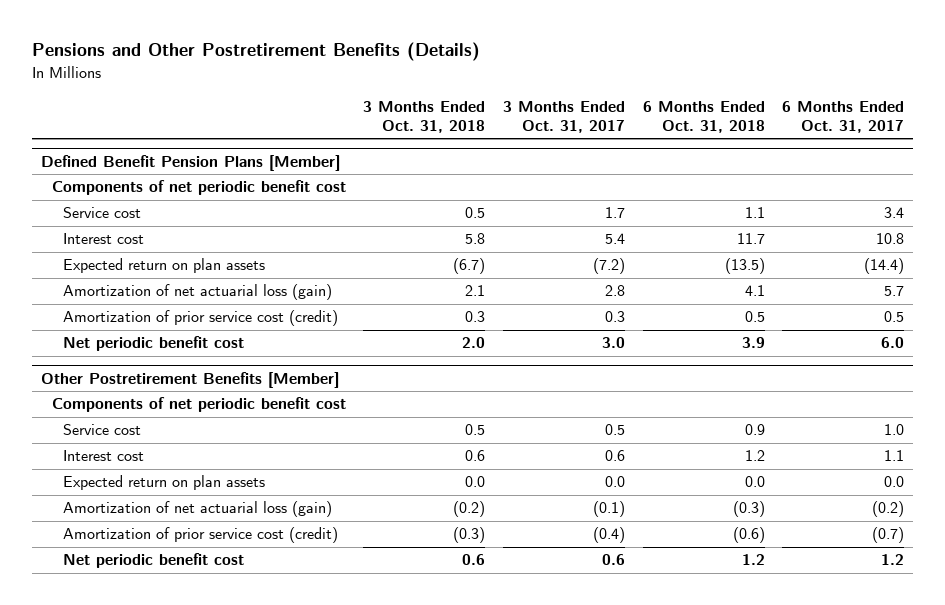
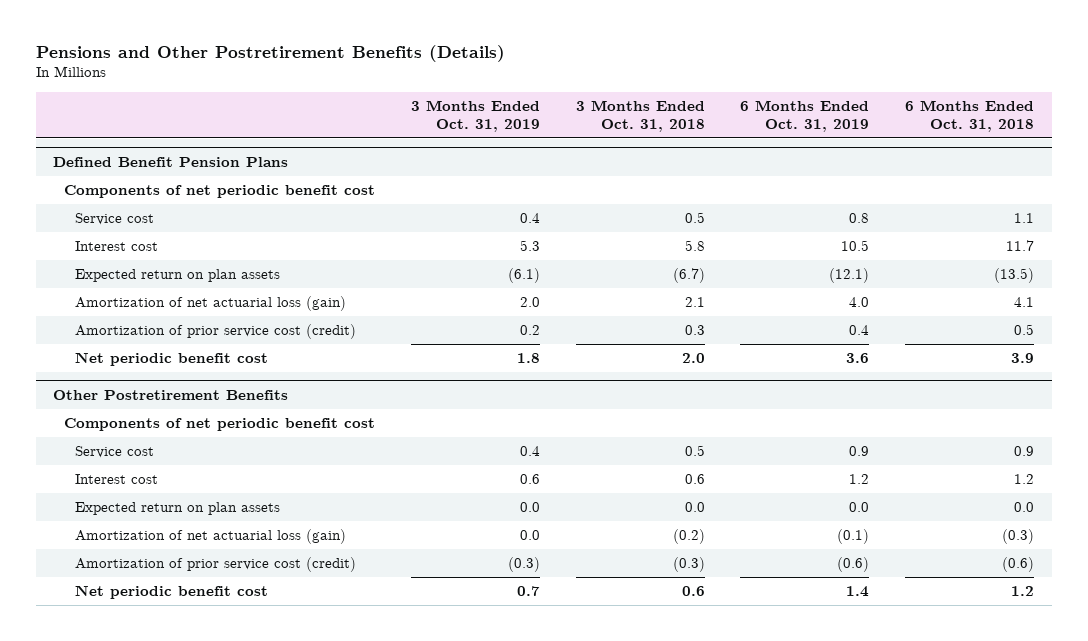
[502,100,625,134] 3 Months Ended Oct. 31, 2017 -> none
[782,100,905,134] 6 Months Ended Oct. 31, 2017 -> none
none -> [411,99,541,132] 3 Months Ended Oct. 31, 2019
none -> [740,99,870,132] 6 Months Ended Oct. 31, 2019
[40,154,340,171] Defined Benefit Pension Plans [Member] -> [53,156,289,167] Defined Benefit Pension Plans
[40,371,339,388] Other Postretirement Benefits [Member] -> [53,389,289,400] Other Postretirement Benefits

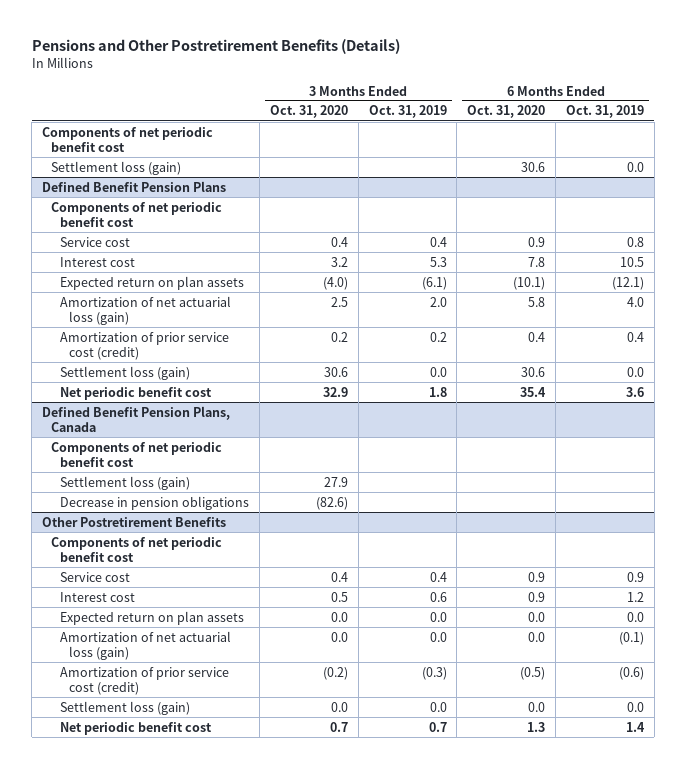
[575,99,705,132] 3 Months Ended Oct. 31, 2018 -> none
[905,99,1035,132] 6 Months Ended Oct. 31, 2018 -> none
none -> [269,105,348,119] Oct. 31, 2020
none -> [467,105,546,119] Oct. 31, 2020
none -> [41,126,213,152] Components of net periodic benefit cost
none -> [51,160,182,175] Settlement loss (gain)
none -> [60,365,191,380] Settlement loss (gain)
none -> [41,405,230,432] Defined Benefit Pension Plans, Canada
none -> [51,441,223,467] Components of net periodic benefit cost
none -> [60,475,191,490] Settlement loss (gain)
none -> [60,495,250,510] Decrease in pension obligations
none -> [60,700,191,715] Settlement loss (gain)

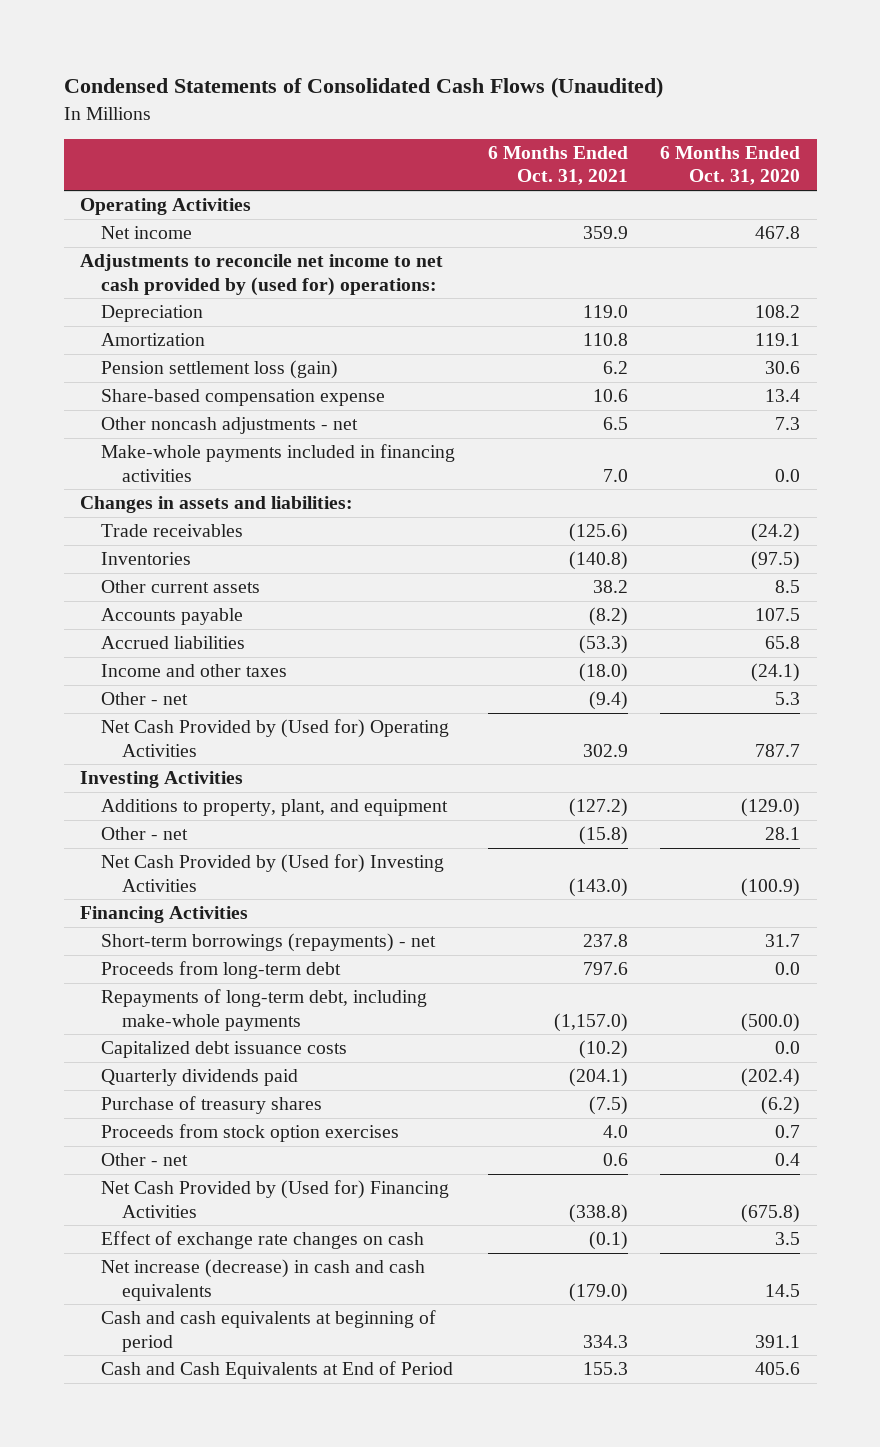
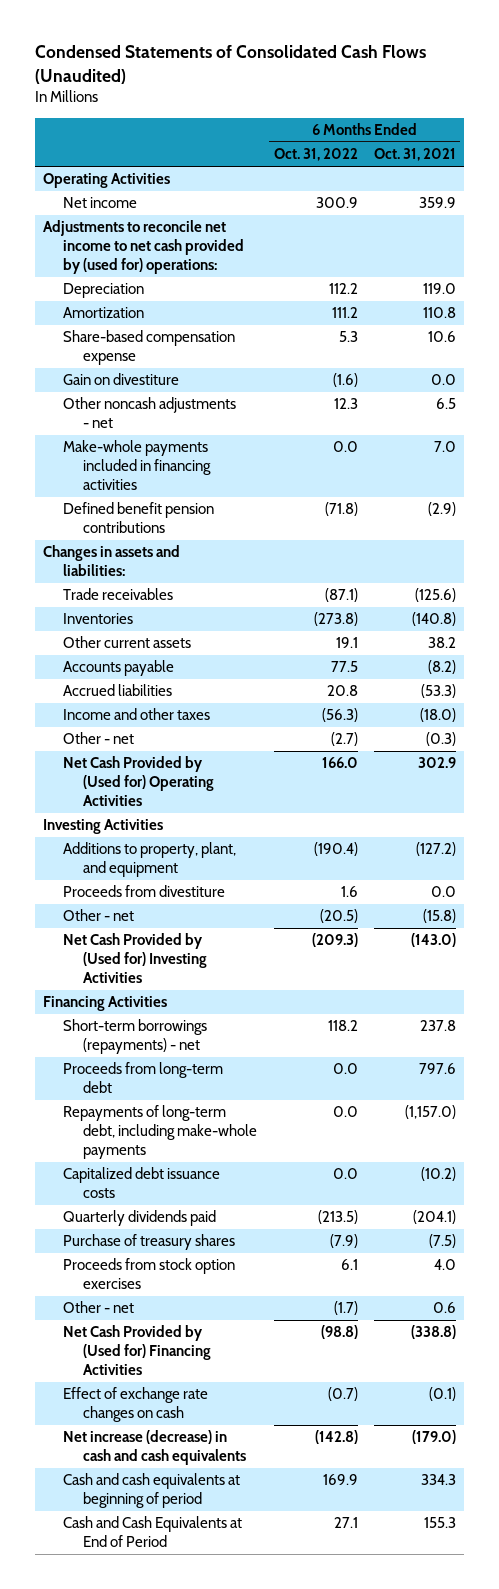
[660,146,801,186] 6 Months Ended Oct. 31, 2020 -> none
none -> [273,148,358,162] Oct. 31, 2022
[100,360,338,380] Pension settlement loss (gain) -> none
none -> [63,373,180,386] Gain on divestiture
none -> [63,502,215,534] Defined benefit pension contributions
[588,691,628,711] (9.4) -> [426,732,457,747] (0.3)
none -> [63,885,226,898] Proceeds from divestiture

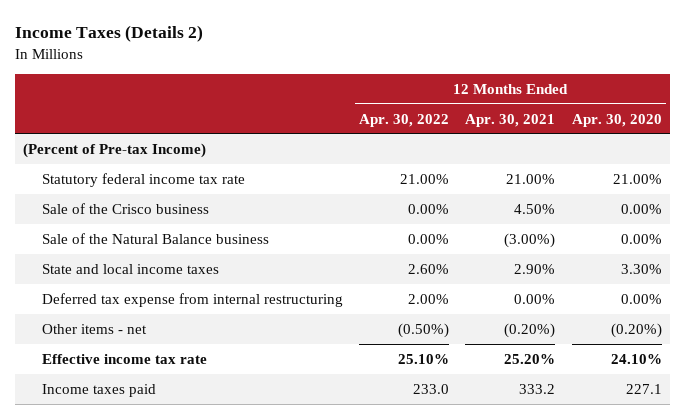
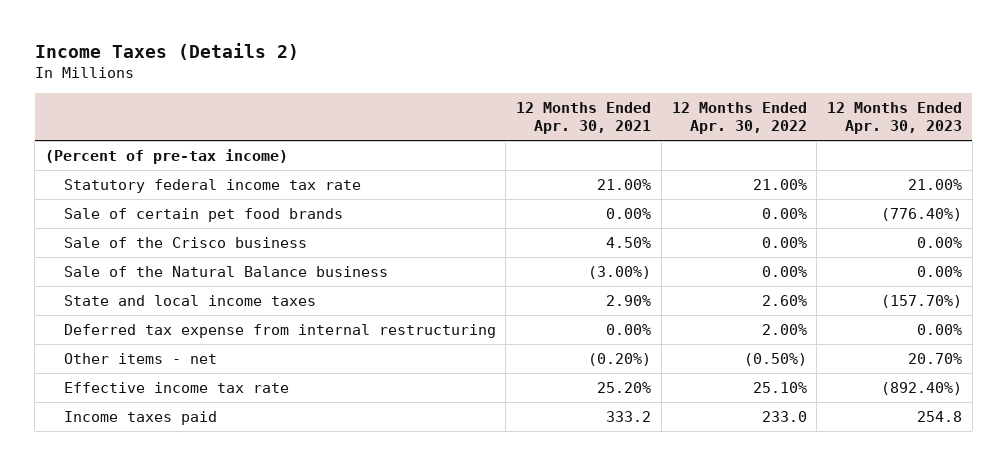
[571,113,662,127] Apr. 30, 2020 -> none
none -> [827,102,963,134] 12 Months Ended Apr. 30, 2023
[22,142,206,158] (Percent of Pre-tax Income) -> [44,149,288,165] (Percent of pre-tax income)
none -> [63,208,343,223] Sale of certain pet food brands

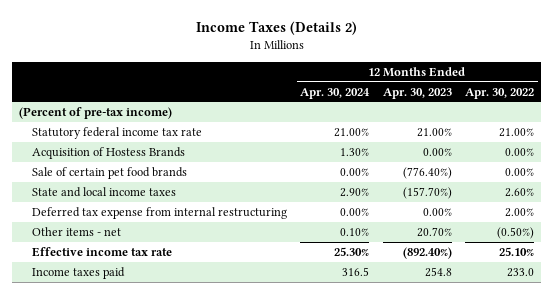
[516,102,652,134] 12 Months Ended Apr. 30, 2021 -> none
none -> [300,87,371,99] Apr. 30, 2024
none -> [31,146,185,159] Acquisition of Hostess Brands
[63,237,307,249] Sale of the Crisco business -> none
[63,266,388,278] Sale of the Natural Balance business -> none

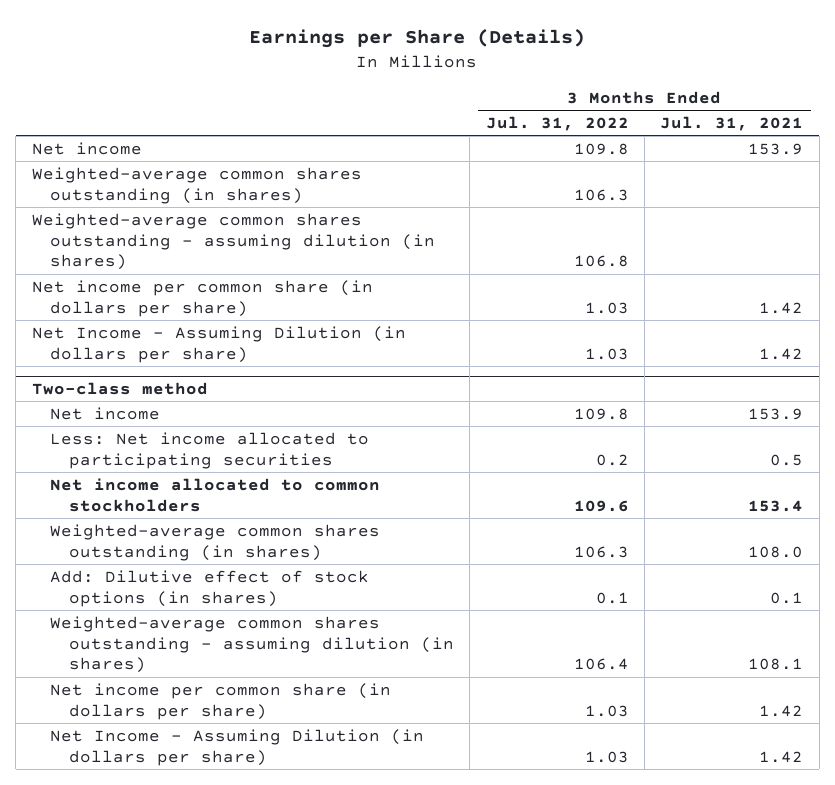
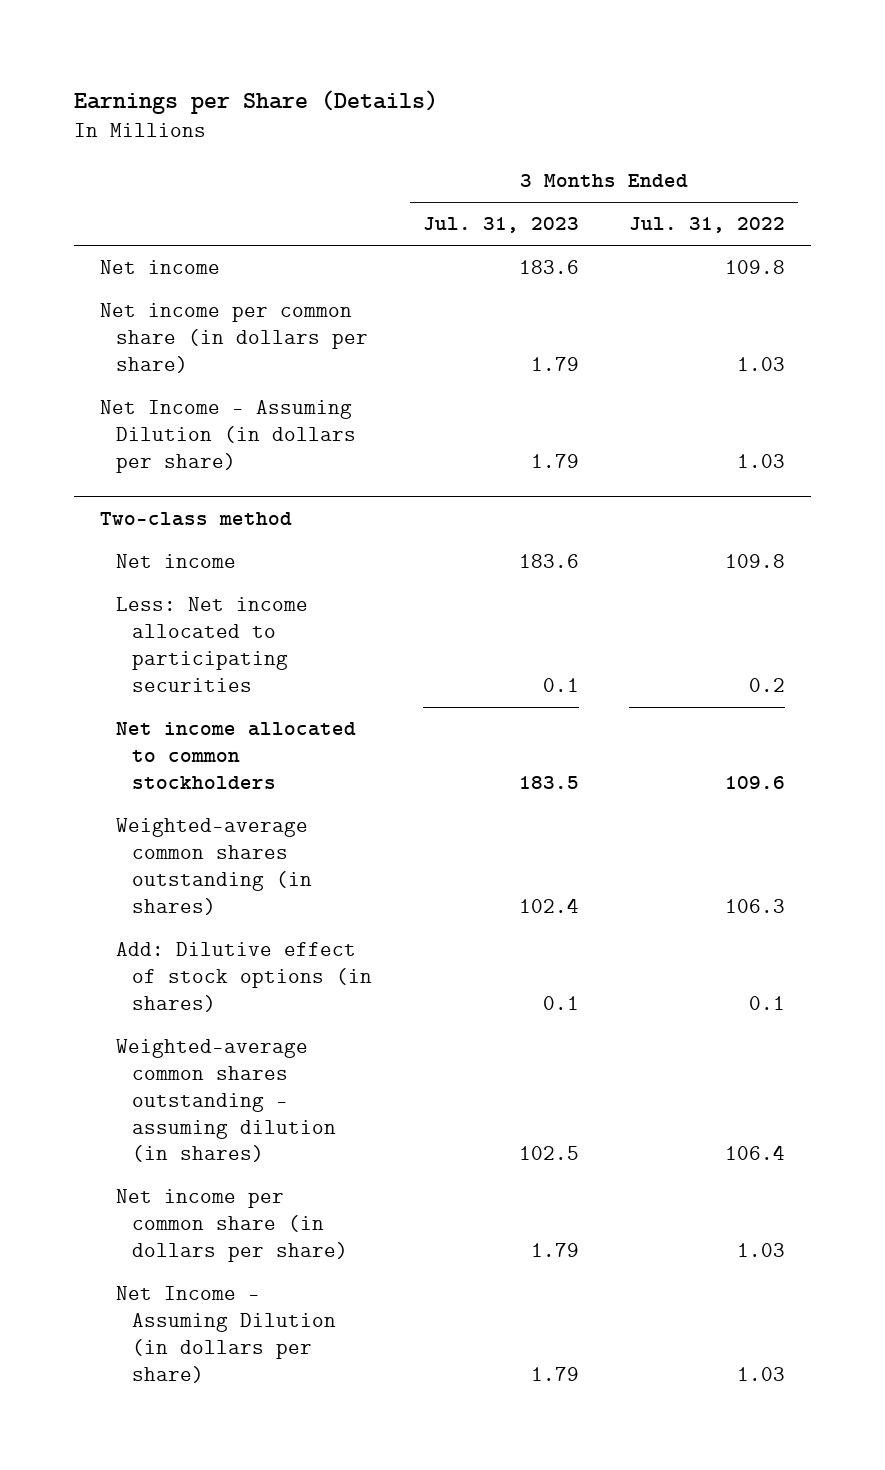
[660,115,804,131] Jul. 31, 2021 -> none
none -> [422,217,579,234] Jul. 31, 2023
[31,166,362,204] Weighted-average common shares outstanding (in shares) -> none
[31,212,436,271] Weighted-average common shares outstanding - assuming dilution (in shares) -> none

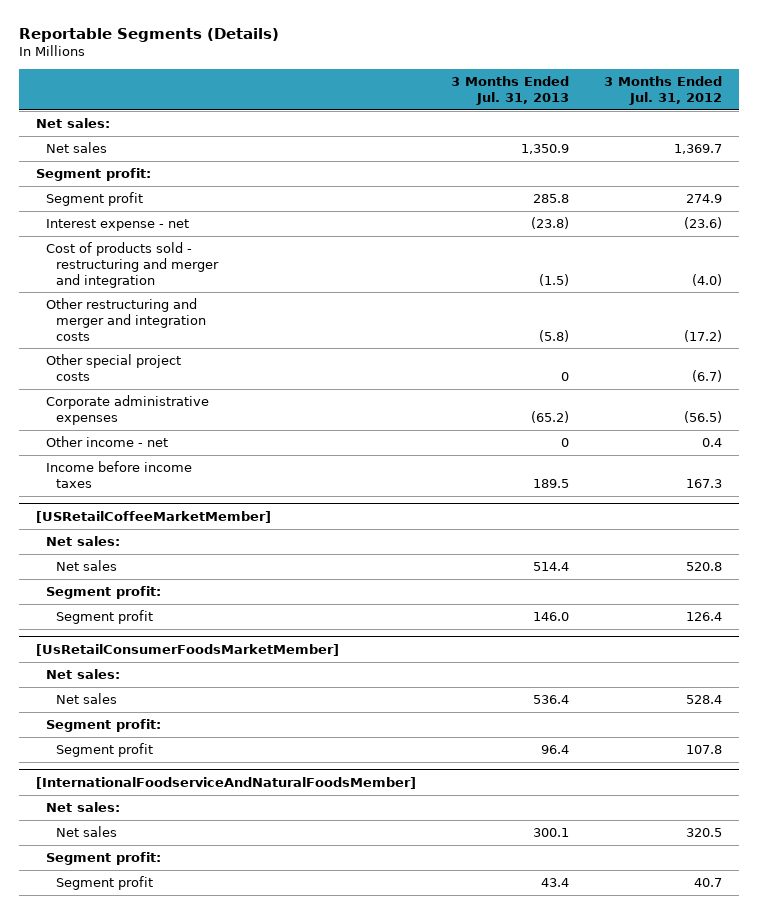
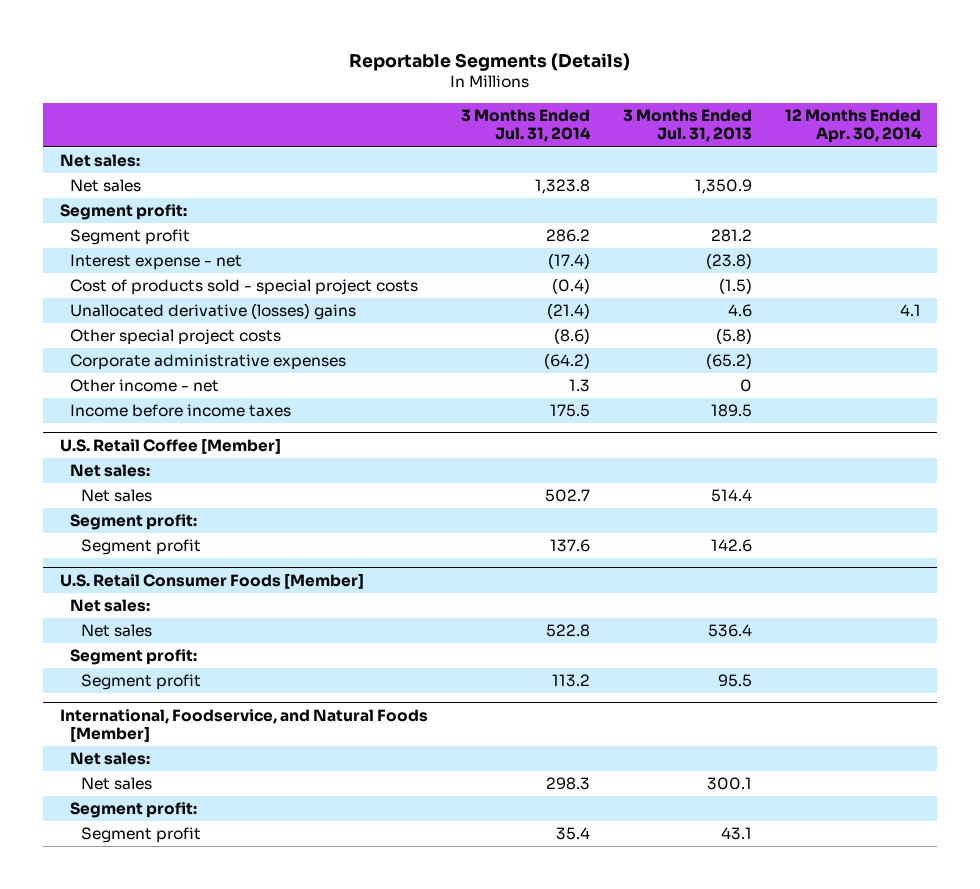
[603,76,722,105] 3 Months Ended Jul. 31, 2012 -> none
none -> [460,108,591,143] 3 Months Ended Jul. 31, 2014
none -> [784,108,922,144] 12 Months Ended Apr. 30, 2014
[533,194,570,204] 285.8 -> [710,229,752,243] 281.2
[46,242,219,288] Cost of products sold - restructuring and merger and integration -> none
[46,298,206,341] Other restructuring and merger and integration costs -> none
none -> [70,279,419,296] Cost of products sold - special project costs
none -> [70,303,357,321] Unallocated derivative (losses) gains
[561,371,570,381] 0 -> [715,328,752,345] (5.8)
[36,510,272,523] [USRetailCoffeeMarketMember] -> none
none -> [59,437,281,454] U.S. Retail Coffee [Member]
[36,643,340,656] [UsRetailConsumerFoodsMarketMember] -> none
[533,612,570,622] 146.0 -> [710,539,752,553] 142.6
none -> [59,572,364,589] U.S. Retail Consumer Foods [Member]
[36,776,417,789] [InternationalFoodserviceAndNaturalFoodsMember] -> none
[541,745,570,755] 96.4 -> [717,674,752,688] 95.5
none -> [59,708,428,743] International, Foodservice, and Natural Foods [Member]
[541,878,570,888] 43.4 -> [720,827,752,841] 43.1

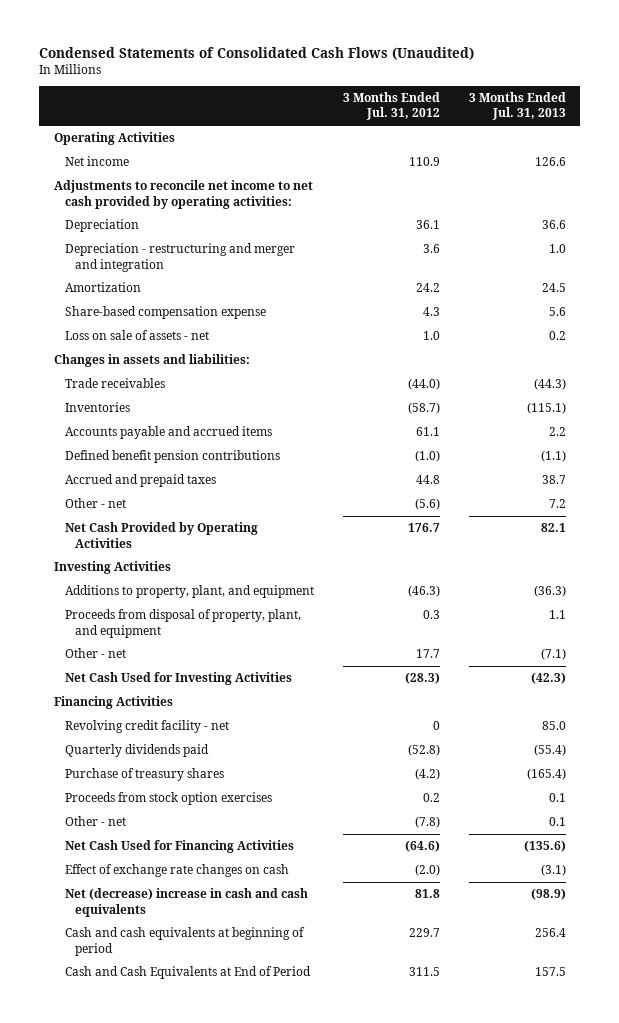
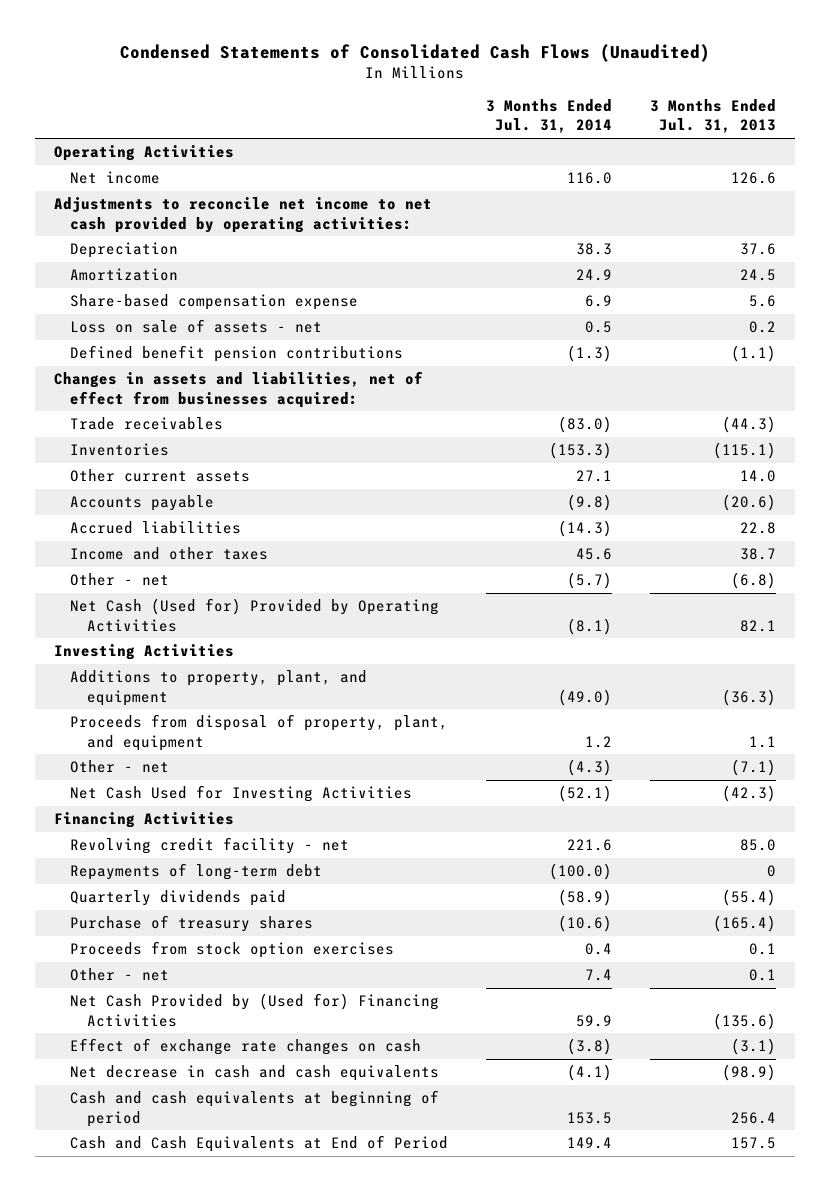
[342,92,440,121] 3 Months Ended Jul. 31, 2012 -> none
none -> [486,99,613,134] 3 Months Ended Jul. 31, 2014
[64,243,295,272] Depreciation - restructuring and merger and integration -> none
[541,220,566,230] 36.6 -> [740,243,777,256] 37.6
[64,450,280,464] Defined benefit pension contributions -> [70,345,404,363] Defined benefit pension contributions
[53,354,250,368] Changes in assets and liabilities: -> [53,371,423,408] Changes in assets and liabilities, net of effect from businesses acquired:
[64,426,272,440] Accounts payable and accrued items -> none
none -> [70,469,251,483] Other current assets
none -> [70,495,215,512] Accounts payable
none -> [70,521,242,535] Accrued liabilities
[64,474,216,488] Accrued and prepaid taxes -> [70,547,269,561] Income and other taxes
[548,499,566,509] 7.2 -> [731,572,777,590] (6.8)
[64,522,258,548] Net Cash Provided by Operating Activities -> [70,598,440,632] Net Cash (Used for) Provided by Operating Activities
none -> [70,863,323,881] Repayments of long-term debt
[64,840,294,854] Net Cash Used for Financing Activities -> [70,993,440,1027] Net Cash Provided by (Used for) Financing Activities
[64,888,308,917] Net (decrease) increase in cash and cash equivalents -> [70,1065,440,1082] Net decrease in cash and cash equivalents

